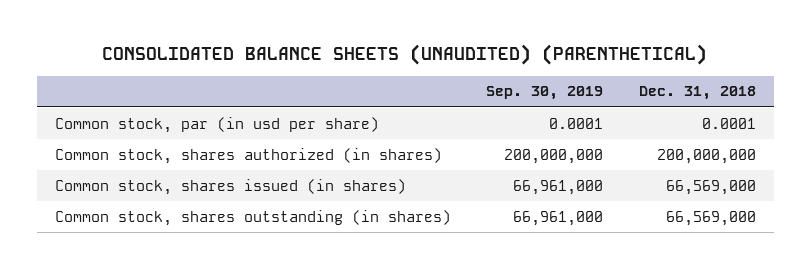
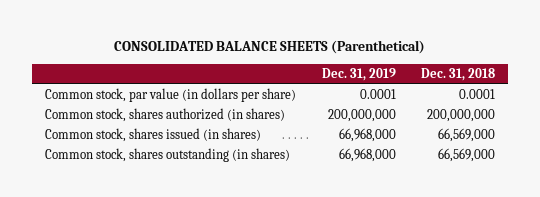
[102,44,708,66] CONSOLIDATED BALANCE SHEETS (UNAUDITED) (PARENTHETICAL) -> [114,40,426,55] CONSOLIDATED BALANCE SHEETS (Parenthetical)
[486,86,604,101] Sep. 30, 2019 -> none
none -> [321,67,396,81] Dec. 31, 2019
[54,116,379,133] Common stock, par (in usd per share) -> [45,88,297,103] Common stock, par value (in dollars per share)

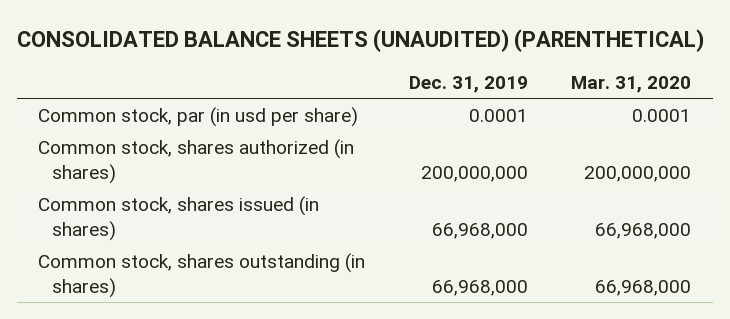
[114,40,426,55] CONSOLIDATED BALANCE SHEETS (Parenthetical) -> [16,28,704,52] CONSOLIDATED BALANCE SHEETS (UNAUDITED) (PARENTHETICAL)
[421,67,496,81] Dec. 31, 2018 -> none
none -> [571,75,692,93] Mar. 31, 2020
[45,88,297,103] Common stock, par value (in dollars per share) -> [38,106,359,127] Common stock, par (in usd per share)

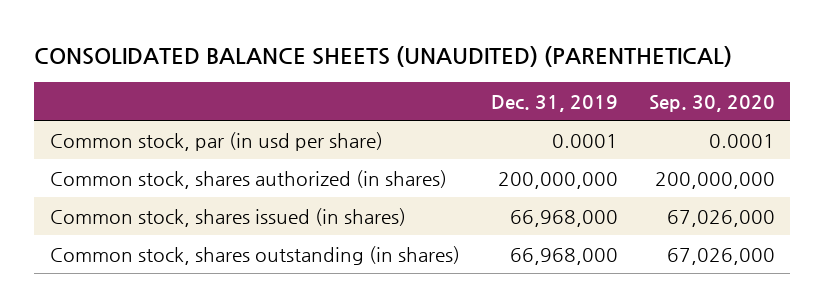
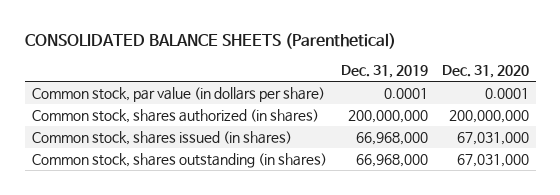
[34,46,733,68] CONSOLIDATED BALANCE SHEETS (UNAUDITED) (PARENTHETICAL) -> [24,32,396,49] CONSOLIDATED BALANCE SHEETS (Parenthetical)
[648,94,775,112] Sep. 30, 2020 -> none
none -> [441,65,529,79] Dec. 31, 2020
[49,131,383,151] Common stock, par (in usd per share) -> [31,86,325,102] Common stock, par value (in dollars per share)

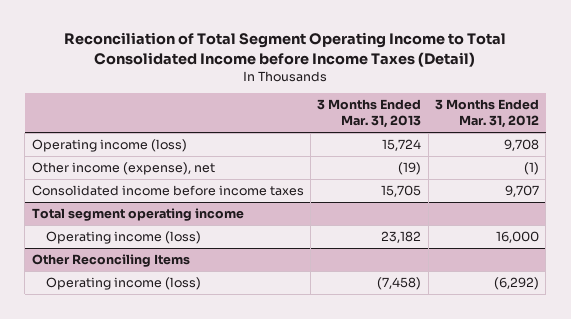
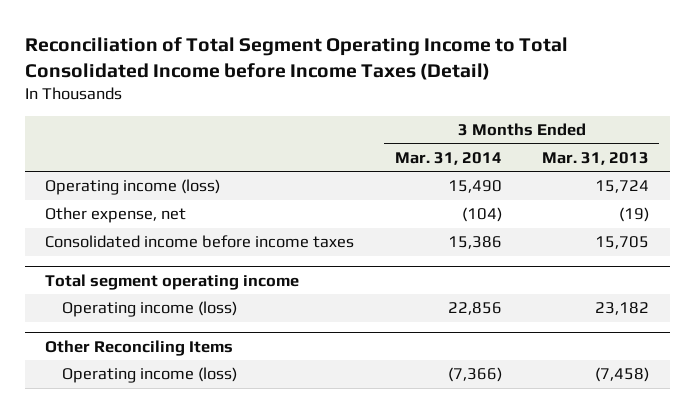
[434,99,539,129] 3 Months Ended Mar. 31, 2012 -> none
none -> [394,152,502,166] Mar. 31, 2014
[31,162,215,176] Other income (expense), net -> [44,207,186,224] Other expense, net

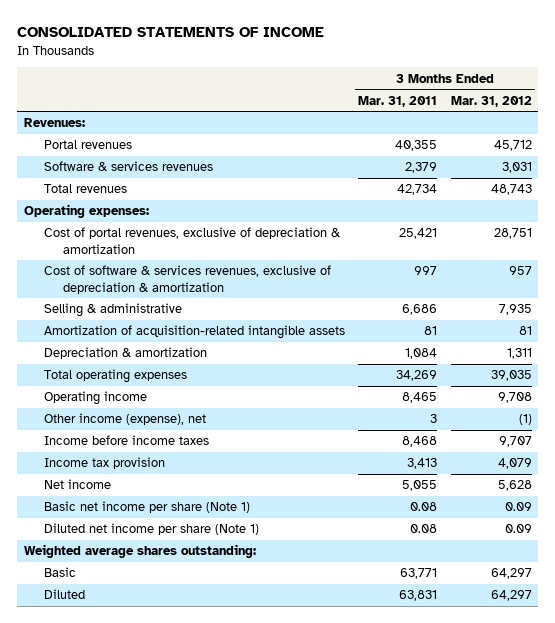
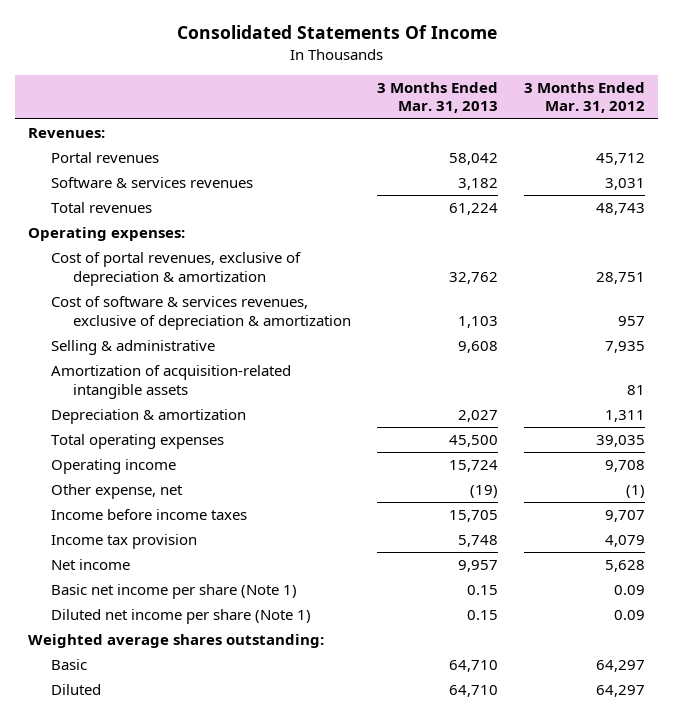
[16,27,324,38] CONSOLIDATED STATEMENTS OF INCOME -> [176,25,497,40] Consolidated Statements Of Income
[358,95,438,107] Mar. 31, 2011 -> none
none -> [377,82,499,114] 3 Months Ended Mar. 31, 2013
[43,413,206,426] Other income (expense), net -> [50,484,183,500] Other expense, net

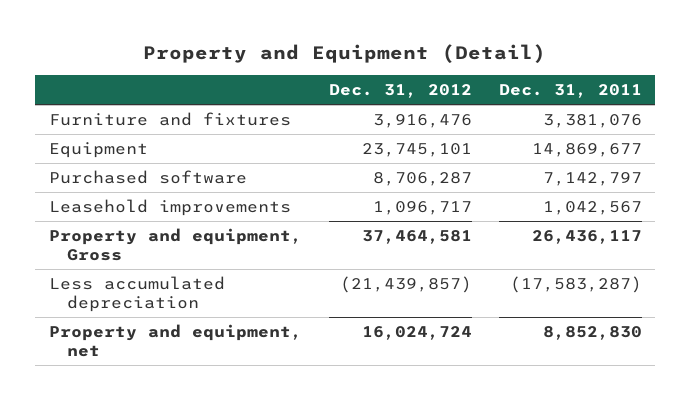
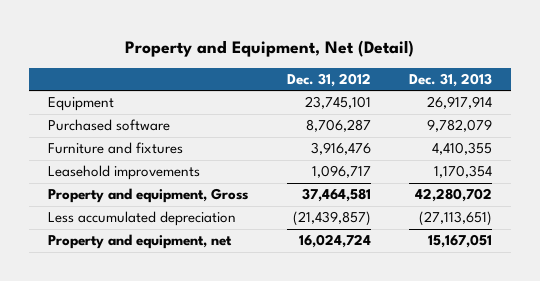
[143,44,547,64] Property and Equipment (Detail) -> [125,39,415,57] Property and Equipment, Net (Detail)
[498,84,642,99] Dec. 31, 2011 -> none
none -> [409,72,493,87] Dec. 31, 2013
[48,112,291,127] Furniture and fixtures -> [48,142,184,155] Furniture and fixtures

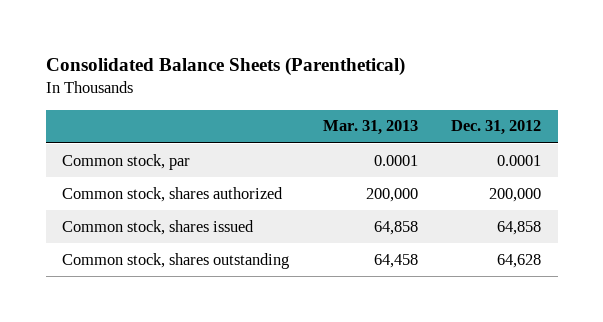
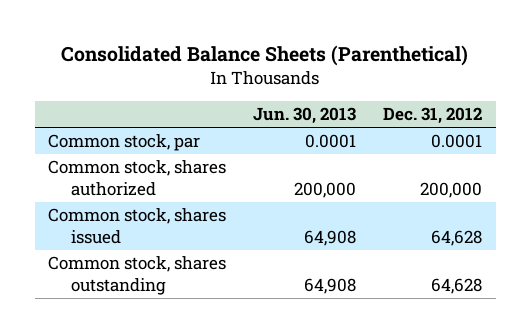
[322,120,418,136] Mar. 31, 2013 -> none
none -> [253,106,357,124] Jun. 30, 2013
[497,220,542,235] 64,858 -> [431,229,483,246] 64,628

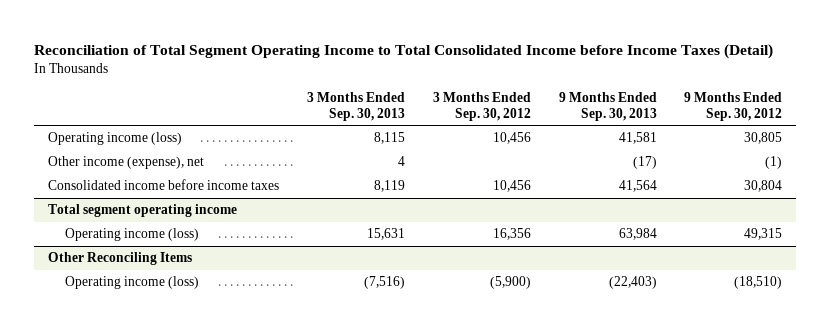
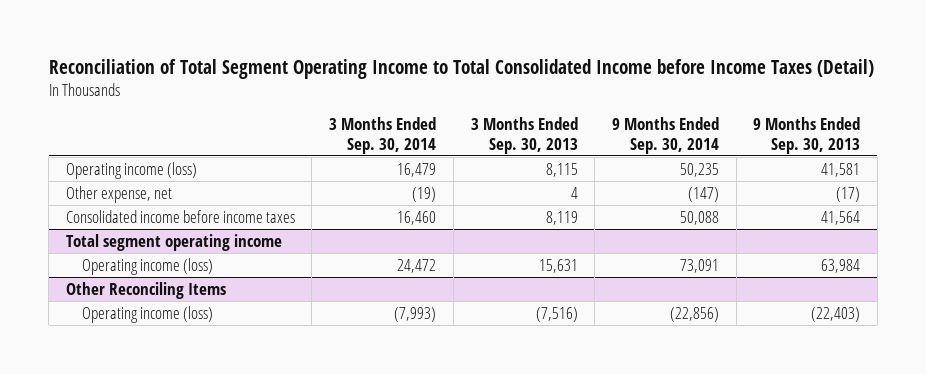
[432,92,531,121] 3 Months Ended Sep. 30, 2012 -> none
[684,92,783,121] 9 Months Ended Sep. 30, 2012 -> none
none -> [329,117,437,154] 3 Months Ended Sep. 30, 2014
none -> [611,117,719,154] 9 Months Ended Sep. 30, 2014
[47,156,204,170] Other income (expense), net -> [65,185,172,203] Other expense, net

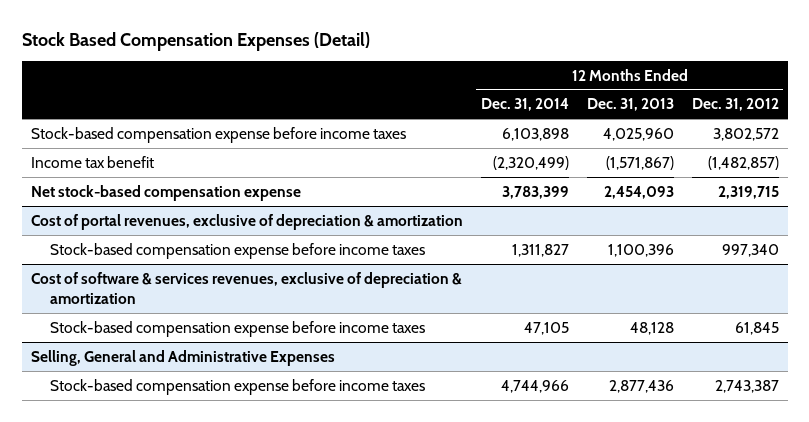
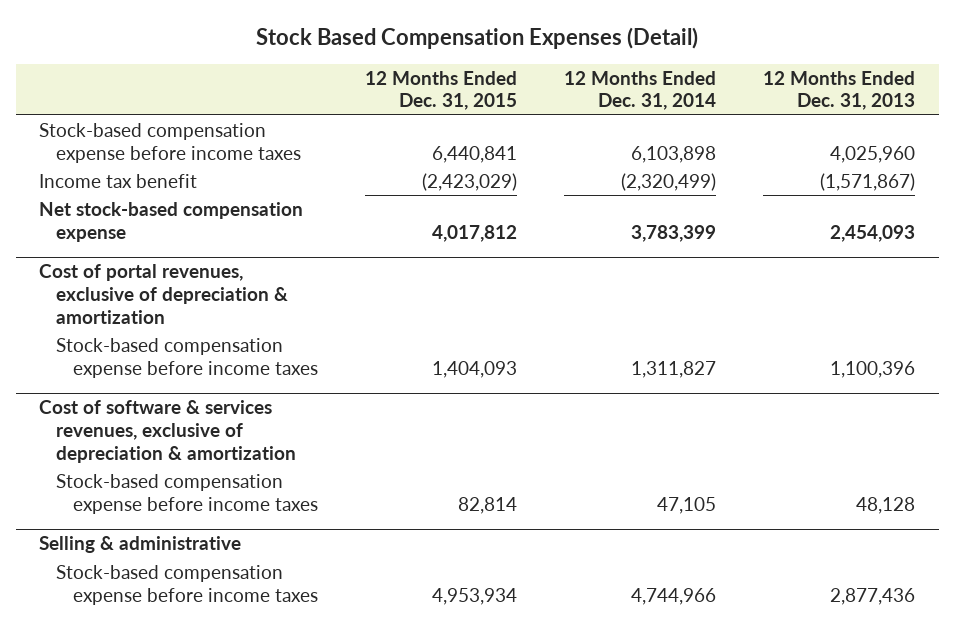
[691,98,779,112] Dec. 31, 2012 -> none
none -> [364,70,517,111] 12 Months Ended Dec. 31, 2015
[30,349,335,366] Selling, General and Administrative Expenses -> [39,536,242,554] Selling & administrative

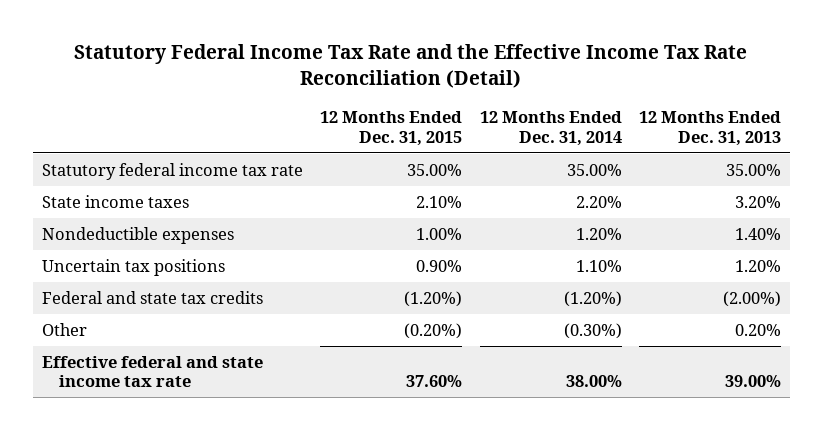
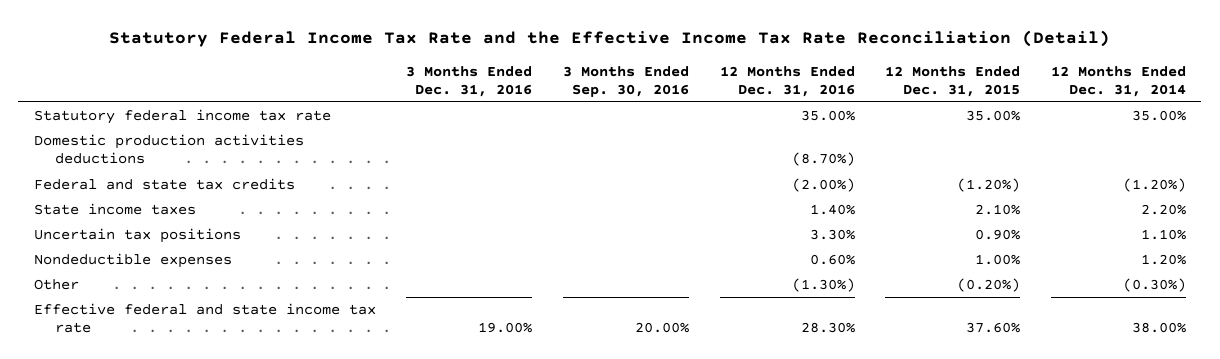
[639,111,782,146] 12 Months Ended Dec. 31, 2013 -> none
none -> [406,65,533,97] 3 Months Ended Dec. 31, 2016
none -> [563,65,690,97] 3 Months Ended Sep. 30, 2016
none -> [719,65,855,97] 12 Months Ended Dec. 31, 2016
none -> [33,134,304,165] Domestic production activities deductions
[41,291,263,305] Federal and state tax credits -> [33,178,295,191] Federal and state tax credits
[41,227,234,245] Nondeductible expenses -> [33,253,232,269] Nondeductible expenses

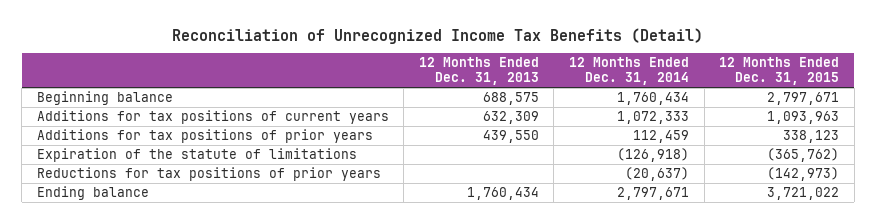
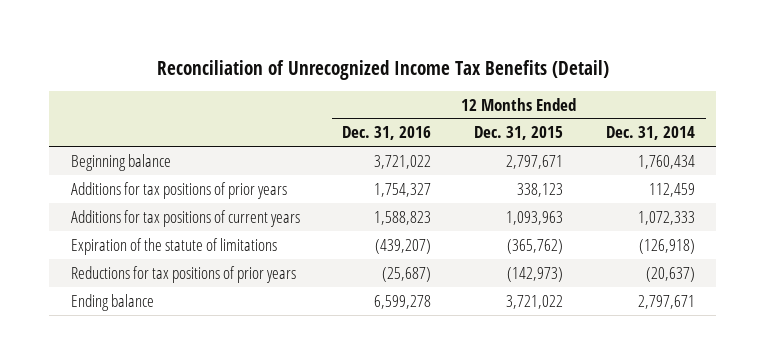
[418,57,539,86] 12 Months Ended Dec. 31, 2013 -> none
none -> [342,126,432,141] Dec. 31, 2016
[36,109,389,124] Additions for tax positions of current years -> [70,209,300,227] Additions for tax positions of current years

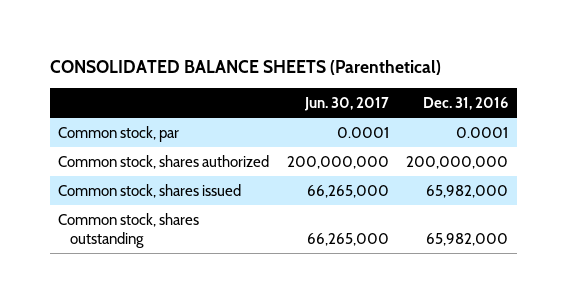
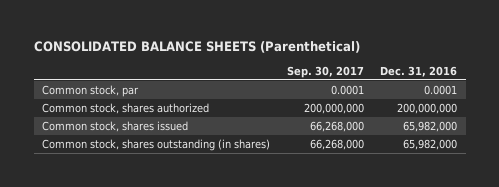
[303,96,389,111] Jun. 30, 2017 -> none
none -> [286,65,364,78] Sep. 30, 2017
[58,212,200,249] Common stock, shares outstanding -> [41,139,270,152] Common stock, shares outstanding (in shares)

